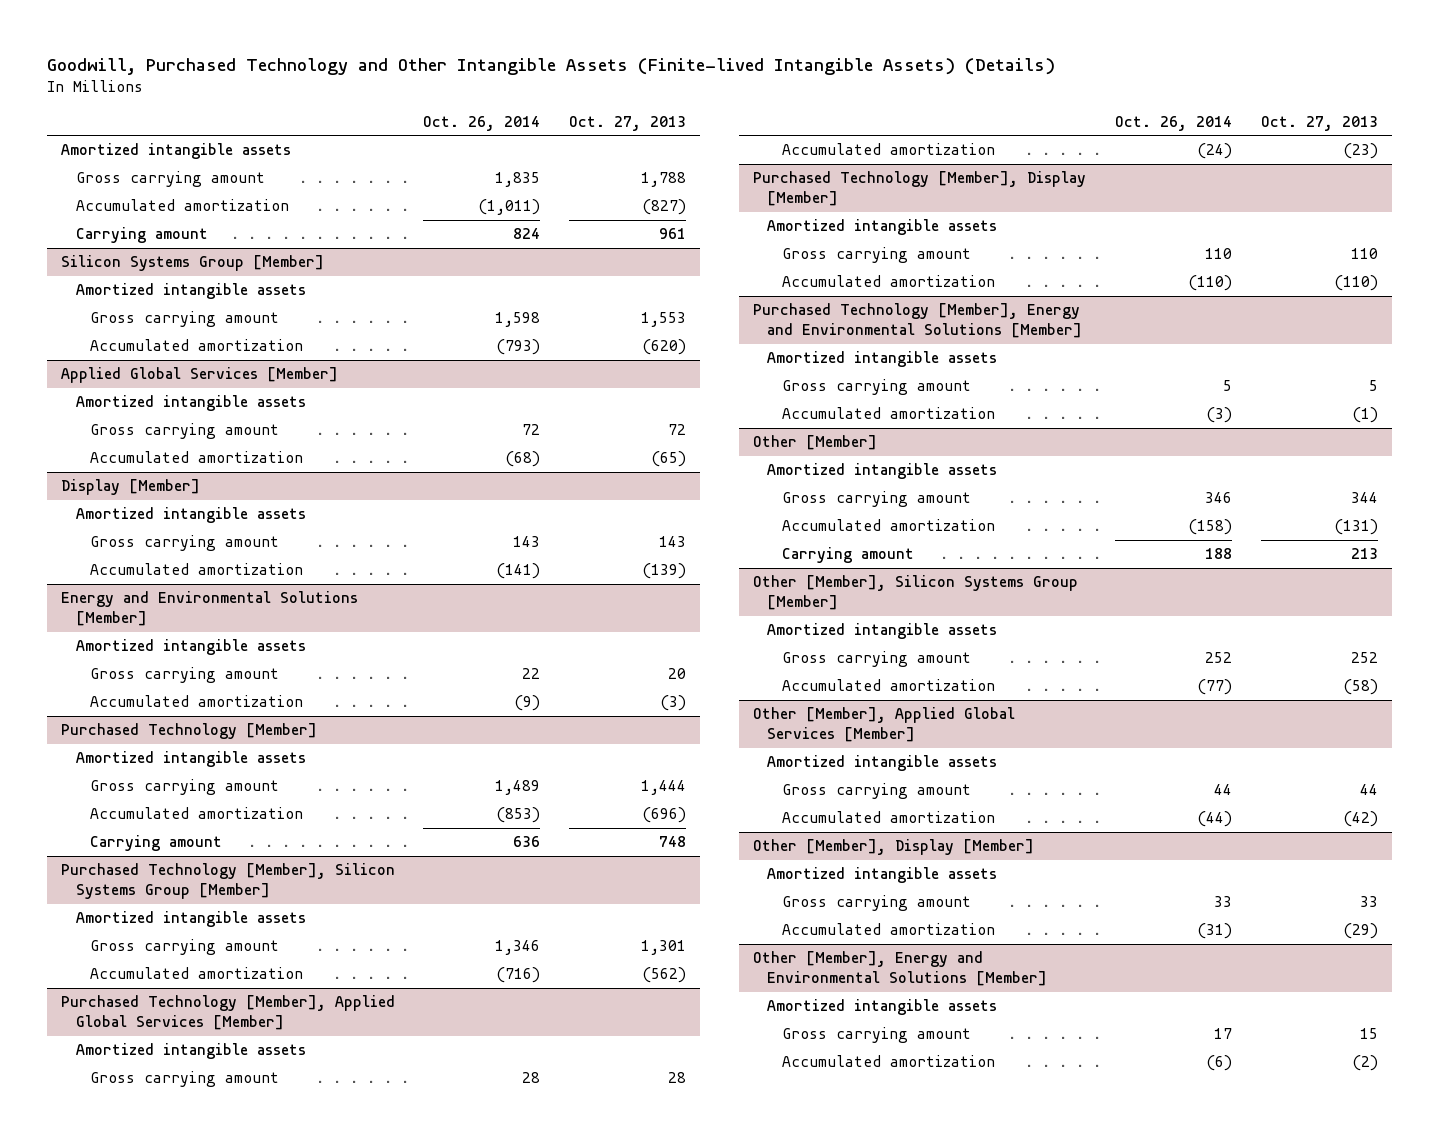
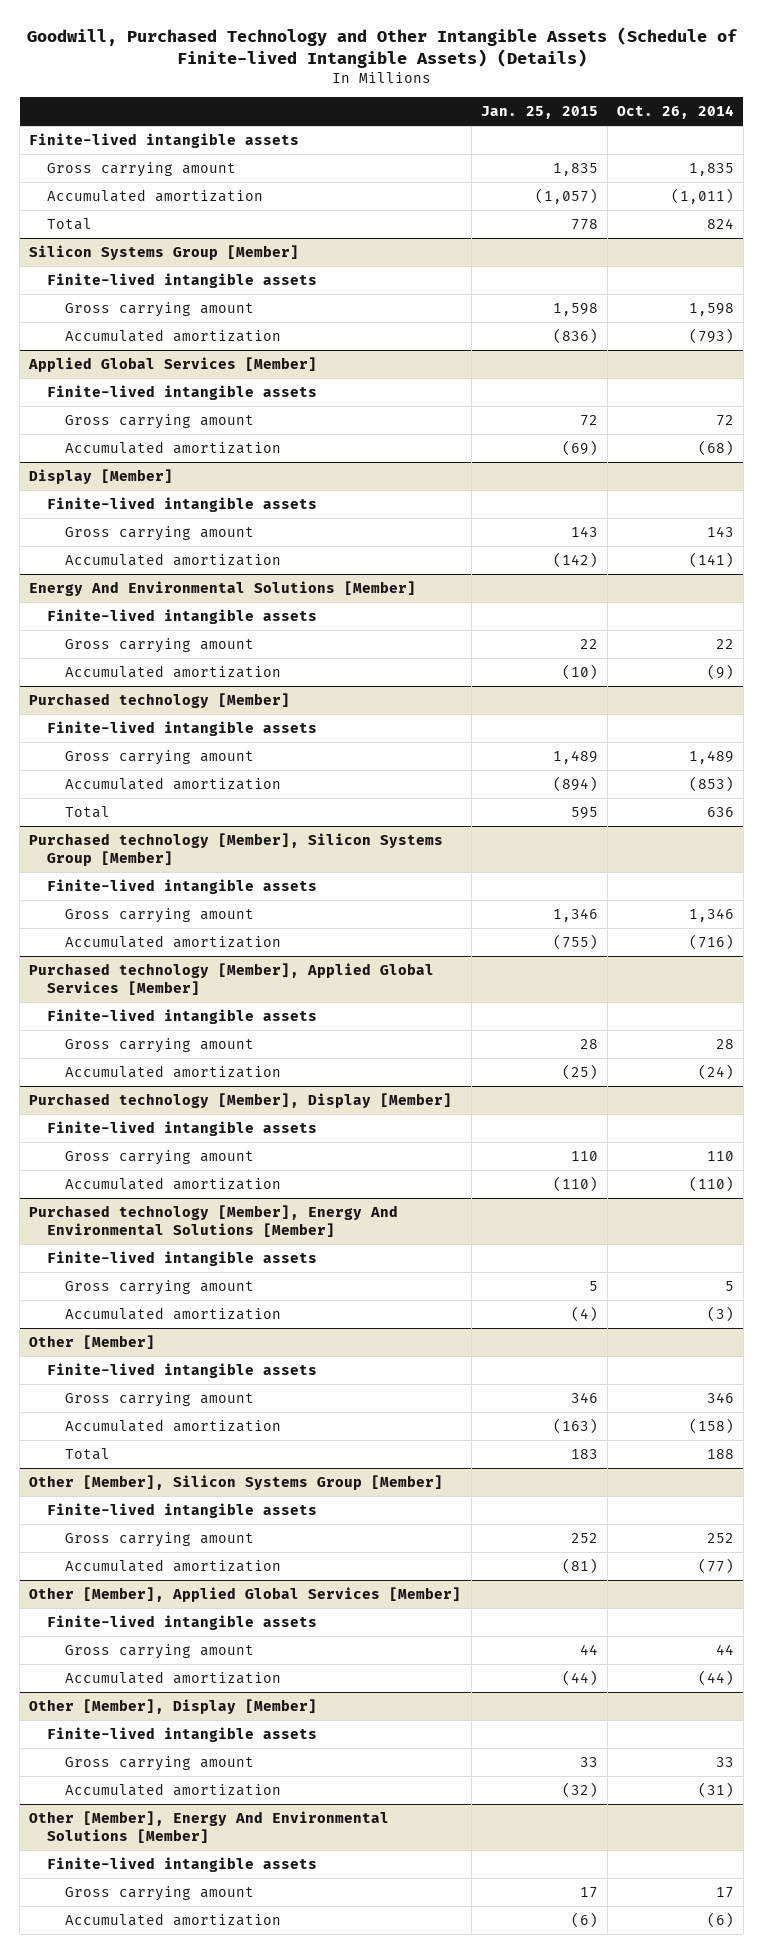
[46,58,1055,76] Goodwill, Purchased Technology and Other Intangible Assets (Finite-lived Intangible Assets) (Details) -> [26,26,737,69] Goodwill, Purchased Technology and Other Intangible Assets (Schedule of Finite-lived Intangible Assets) (Details)
[568,115,686,131] Oct. 27, 2013 -> none
none -> [480,106,598,120] Jan. 25, 2015
[61,143,292,160] Amortized intangible assets -> [29,132,300,148] Finite-lived intangible assets
[75,227,208,244] Carrying amount -> [47,217,93,230] Total
[75,283,306,300] Amortized intangible assets -> [47,272,318,288] Finite-lived intangible assets
[75,395,306,412] Amortized intangible assets -> [47,384,318,400] Finite-lived intangible assets
[75,507,306,524] Amortized intangible assets -> [47,496,318,512] Finite-lived intangible assets
[61,591,359,627] Energy and Environmental Solutions [Member] -> [29,580,417,596] Energy And Environmental Solutions [Member]
[75,639,306,656] Amortized intangible assets -> [47,608,318,624] Finite-lived intangible assets
[61,723,318,740] Purchased Technology [Member] -> [29,692,291,708] Purchased technology [Member]
[75,751,306,768] Amortized intangible assets -> [47,720,318,736] Finite-lived intangible assets
[90,835,223,852] Carrying amount -> [64,805,110,818] Total
[61,863,396,900] Purchased Technology [Member], Silicon Systems Group [Member] -> [29,832,444,866] Purchased technology [Member], Silicon Systems Group [Member]
[75,911,306,928] Amortized intangible assets -> [47,878,318,894] Finite-lived intangible assets
[61,995,396,1031] Purchased Technology [Member], Applied Global Services [Member] -> [29,962,435,995] Purchased technology [Member], Applied Global Services [Member]
[75,1043,306,1060] Amortized intangible assets -> [47,1008,318,1024] Finite-lived intangible assets
[752,171,1086,207] Purchased Technology [Member], Display [Member] -> [29,1092,453,1108] Purchased technology [Member], Display [Member]
[767,219,998,236] Amortized intangible assets -> [47,1120,318,1136] Finite-lived intangible assets
[752,303,1083,339] Purchased Technology [Member], Energy and Environmental Solutions [Member] -> [29,1204,399,1237] Purchased technology [Member], Energy And Environmental Solutions [Member]
[767,351,998,368] Amortized intangible assets -> [47,1250,318,1266] Finite-lived intangible assets
[767,463,998,480] Amortized intangible assets -> [47,1362,318,1378] Finite-lived intangible assets
[781,547,914,564] Carrying amount -> [64,1447,110,1460] Total
[767,623,998,640] Amortized intangible assets -> [47,1502,318,1518] Finite-lived intangible assets
[767,755,998,772] Amortized intangible assets -> [47,1614,318,1630] Finite-lived intangible assets
[767,867,998,884] Amortized intangible assets -> [47,1726,318,1742] Finite-lived intangible assets
[752,951,1048,987] Other [Member], Energy and Environmental Solutions [Member] -> [29,1810,390,1843] Other [Member], Energy And Environmental Solutions [Member]
[767,999,998,1016] Amortized intangible assets -> [47,1856,318,1872] Finite-lived intangible assets

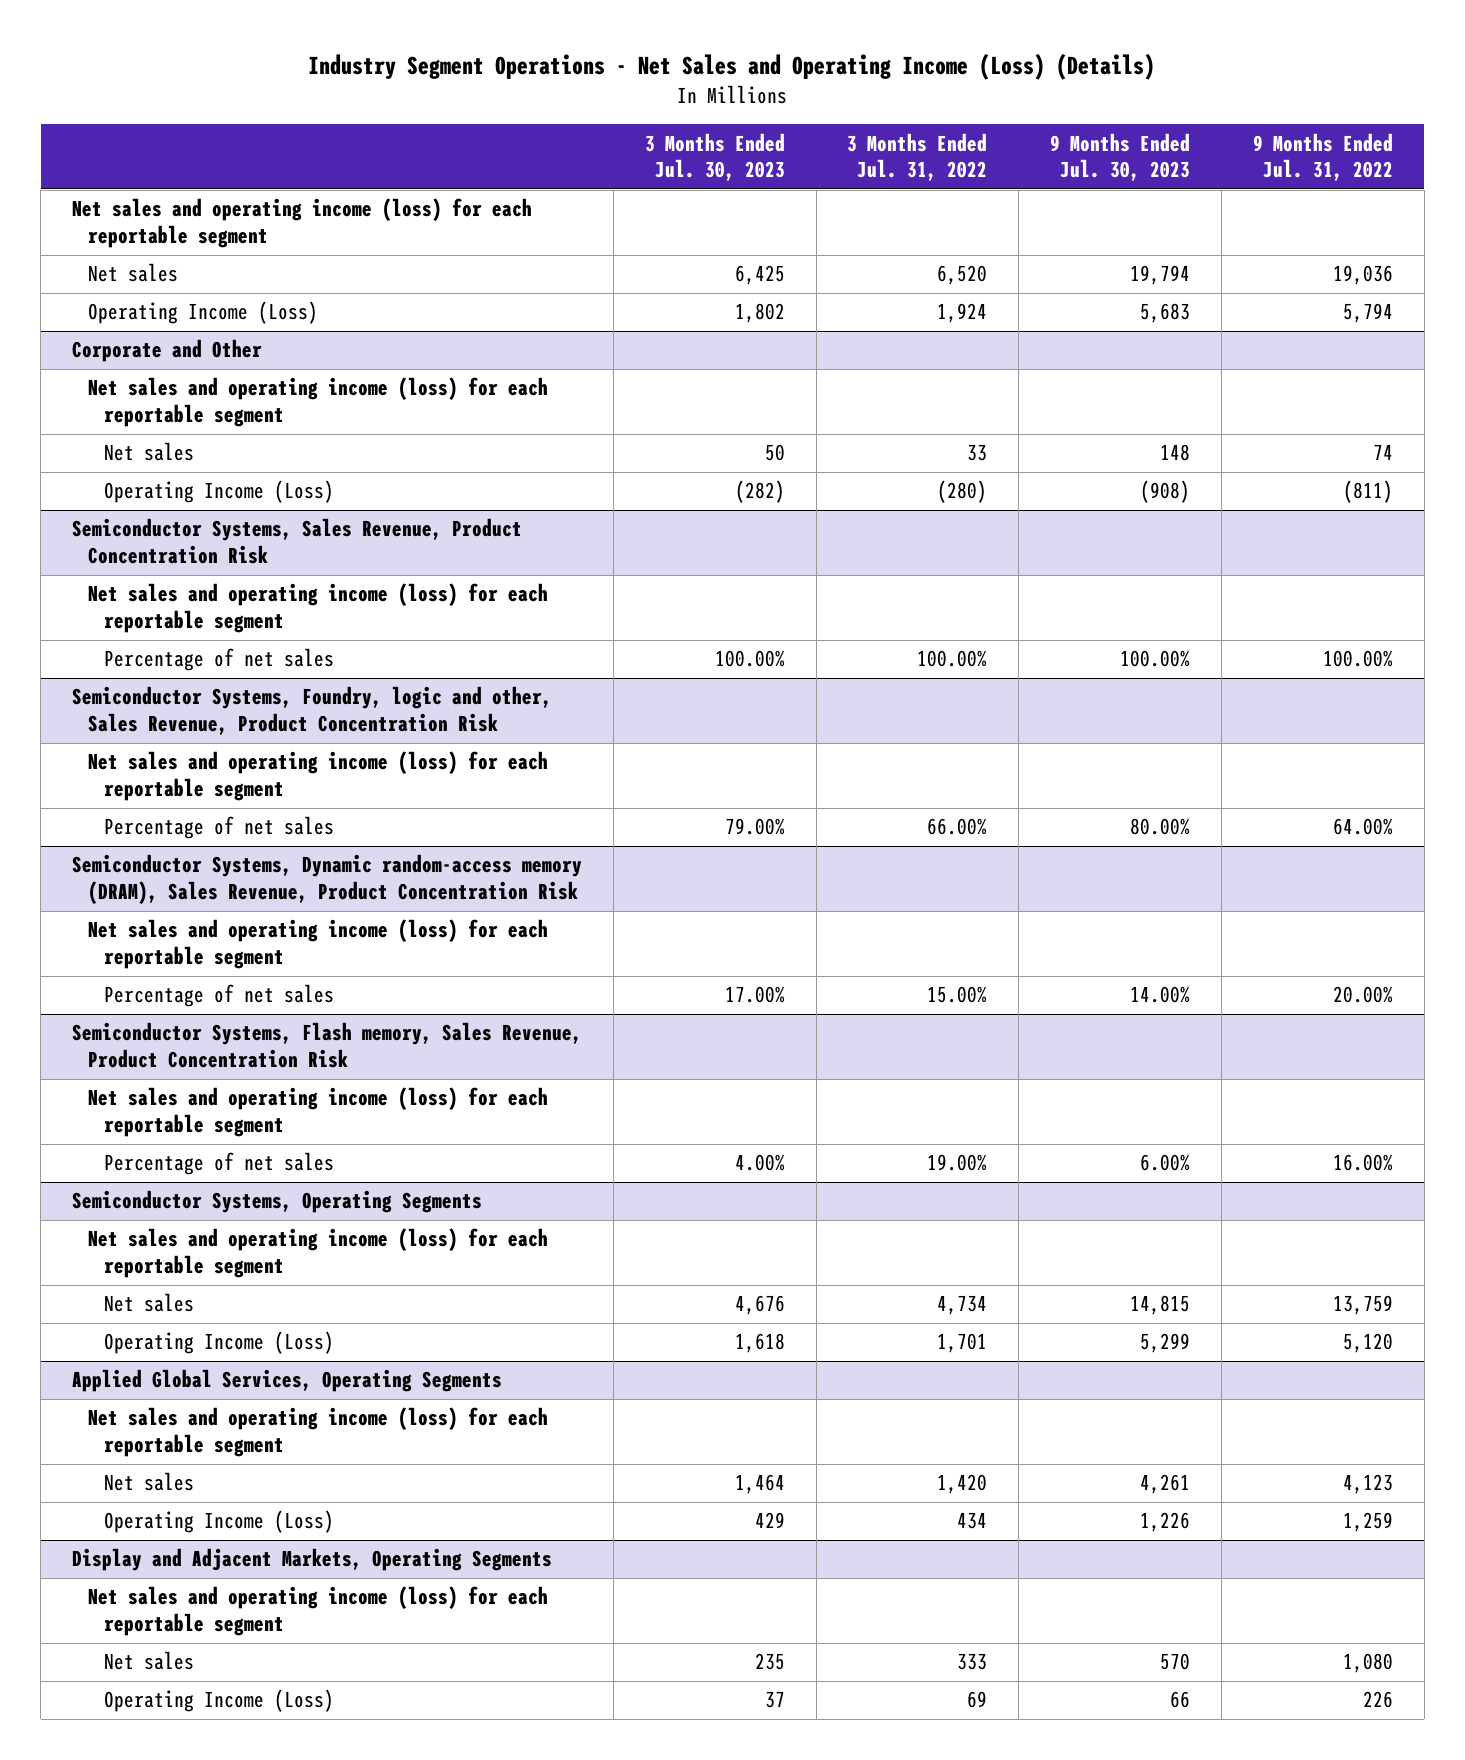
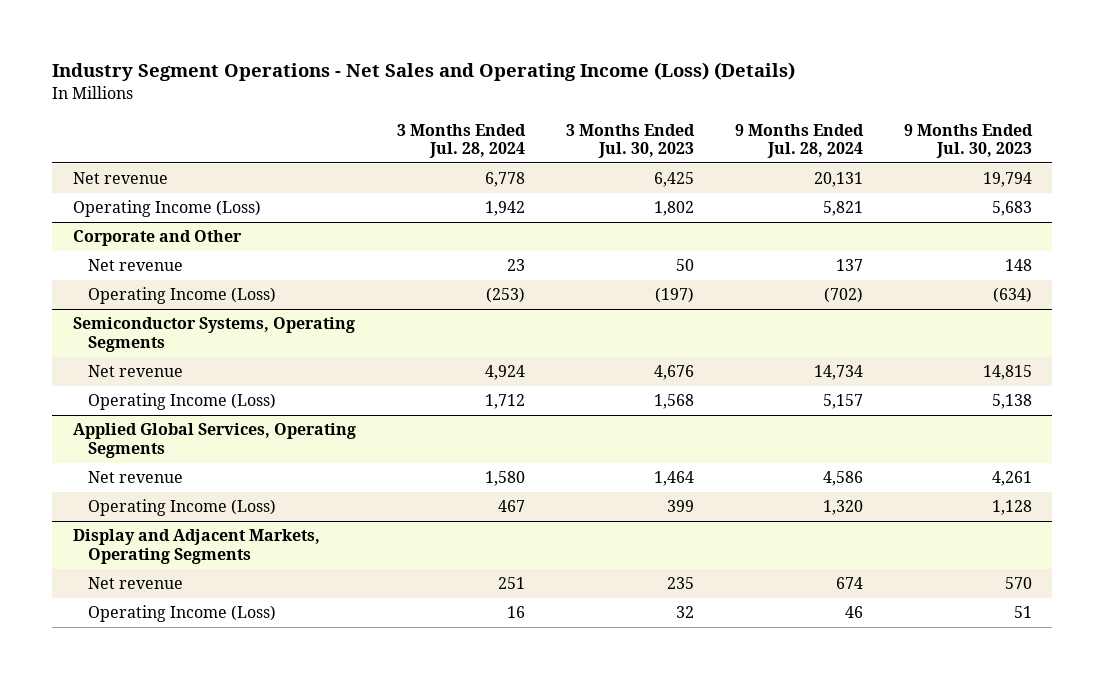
[847,132,988,182] 3 Months Ended Jul. 31, 2022 -> none
[1252,132,1393,182] 9 Months Ended Jul. 31, 2022 -> none
none -> [396,123,526,159] 3 Months Ended Jul. 28, 2024
none -> [734,123,864,159] 9 Months Ended Jul. 28, 2024
[71,198,532,249] Net sales and operating income (loss) for each reportable segment -> none
[88,263,179,283] Net sales -> [72,172,168,185] Net revenue
[88,377,549,428] Net sales and operating income (loss) for each reportable segment -> none
[71,518,522,565] Semiconductor Systems, Sales Revenue, Product Concentration Risk -> none
[88,583,549,634] Net sales and operating income (loss) for each reportable segment -> none
[104,648,335,672] Percentage of net sales -> none
[71,686,552,736] Semiconductor Systems, Foundry, logic and other, Sales Revenue, Product Concentration Risk -> none
[88,751,549,802] Net sales and operating income (loss) for each reportable segment -> none
[104,816,335,840] Percentage of net sales -> none
[71,854,582,905] Semiconductor Systems, Dynamic random-access memory (DRAM), Sales Revenue, Product Concentration Risk -> none
[88,919,549,970] Net sales and operating income (loss) for each reportable segment -> none
[104,984,335,1008] Percentage of net sales -> none
[71,1022,582,1069] Semiconductor Systems, Flash memory, Sales Revenue, Product Concentration Risk -> none
[88,1087,549,1138] Net sales and operating income (loss) for each reportable segment -> none
[104,1152,335,1176] Percentage of net sales -> none
[104,442,195,462] Net sales -> [87,259,183,272] Net revenue
[734,480,785,504] (282) -> [654,287,694,304] (197)
[1140,480,1191,504] (908) -> [992,287,1032,304] (634)
[88,1228,549,1279] Net sales and operating income (loss) for each reportable segment -> none
[104,1293,195,1313] Net sales -> [87,365,183,378] Net revenue
[734,1333,785,1354] 1,618 -> [653,394,694,410] 1,568
[1140,1333,1191,1354] 5,299 -> [991,394,1032,410] 5,138
[88,1407,549,1458] Net sales and operating income (loss) for each reportable segment -> none
[104,1472,195,1492] Net sales -> [87,471,183,484] Net revenue
[754,1512,785,1529] 429 -> [666,500,694,513] 399
[1140,1512,1191,1533] 1,226 -> [991,500,1032,516] 1,128
[88,1586,549,1637] Net sales and operating income (loss) for each reportable segment -> none
[104,1651,195,1671] Net sales -> [87,577,183,590] Net revenue
[764,1691,785,1709] 37 -> [675,606,694,619] 32
[1170,1691,1191,1709] 66 -> [1013,606,1032,619] 51

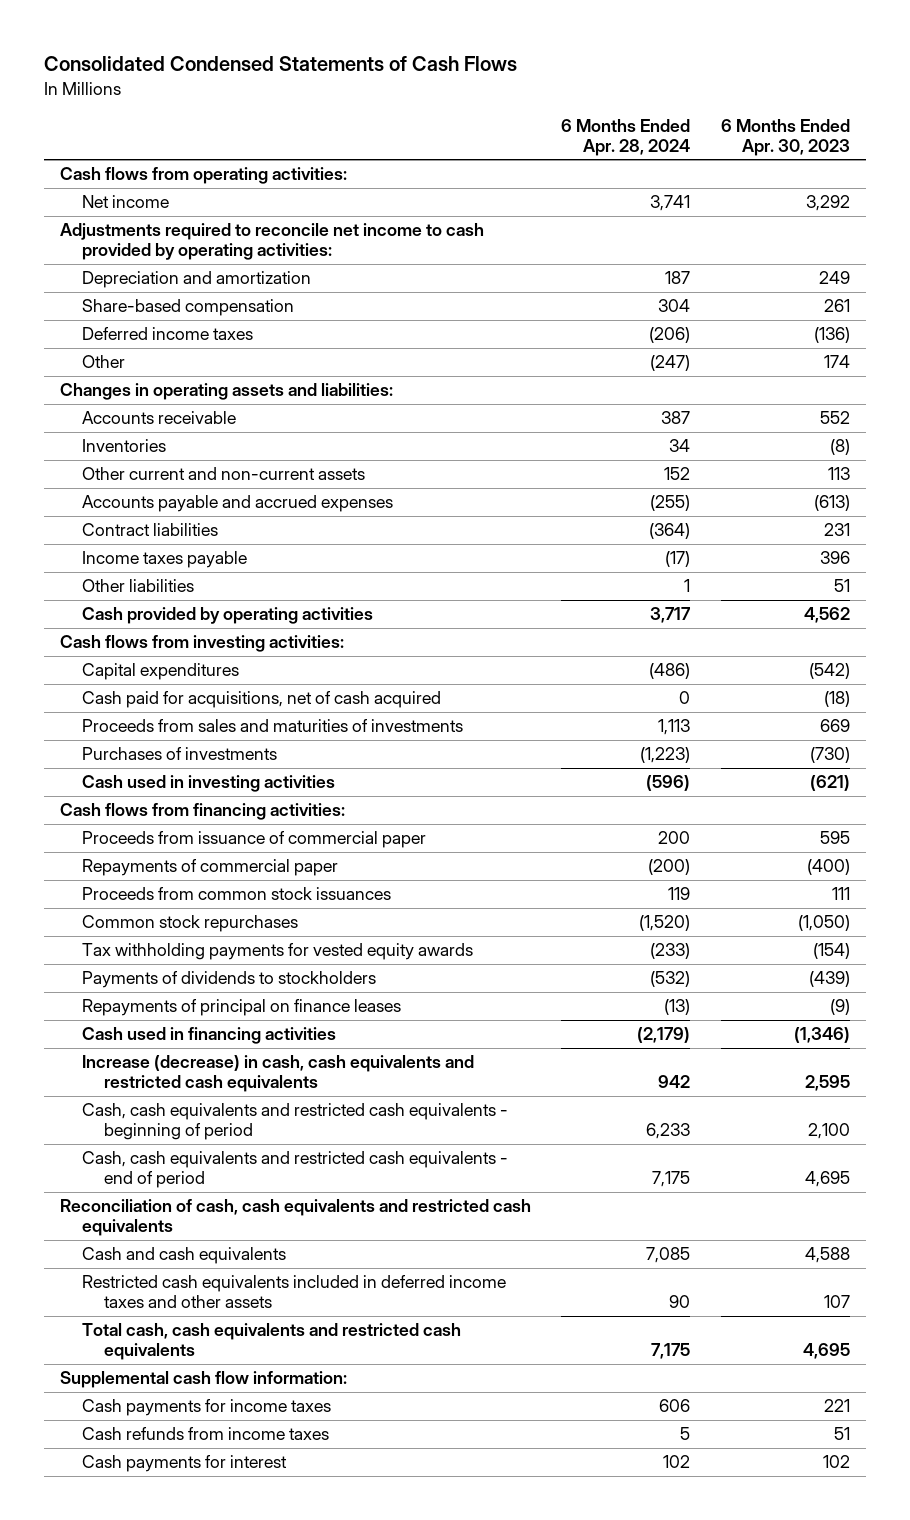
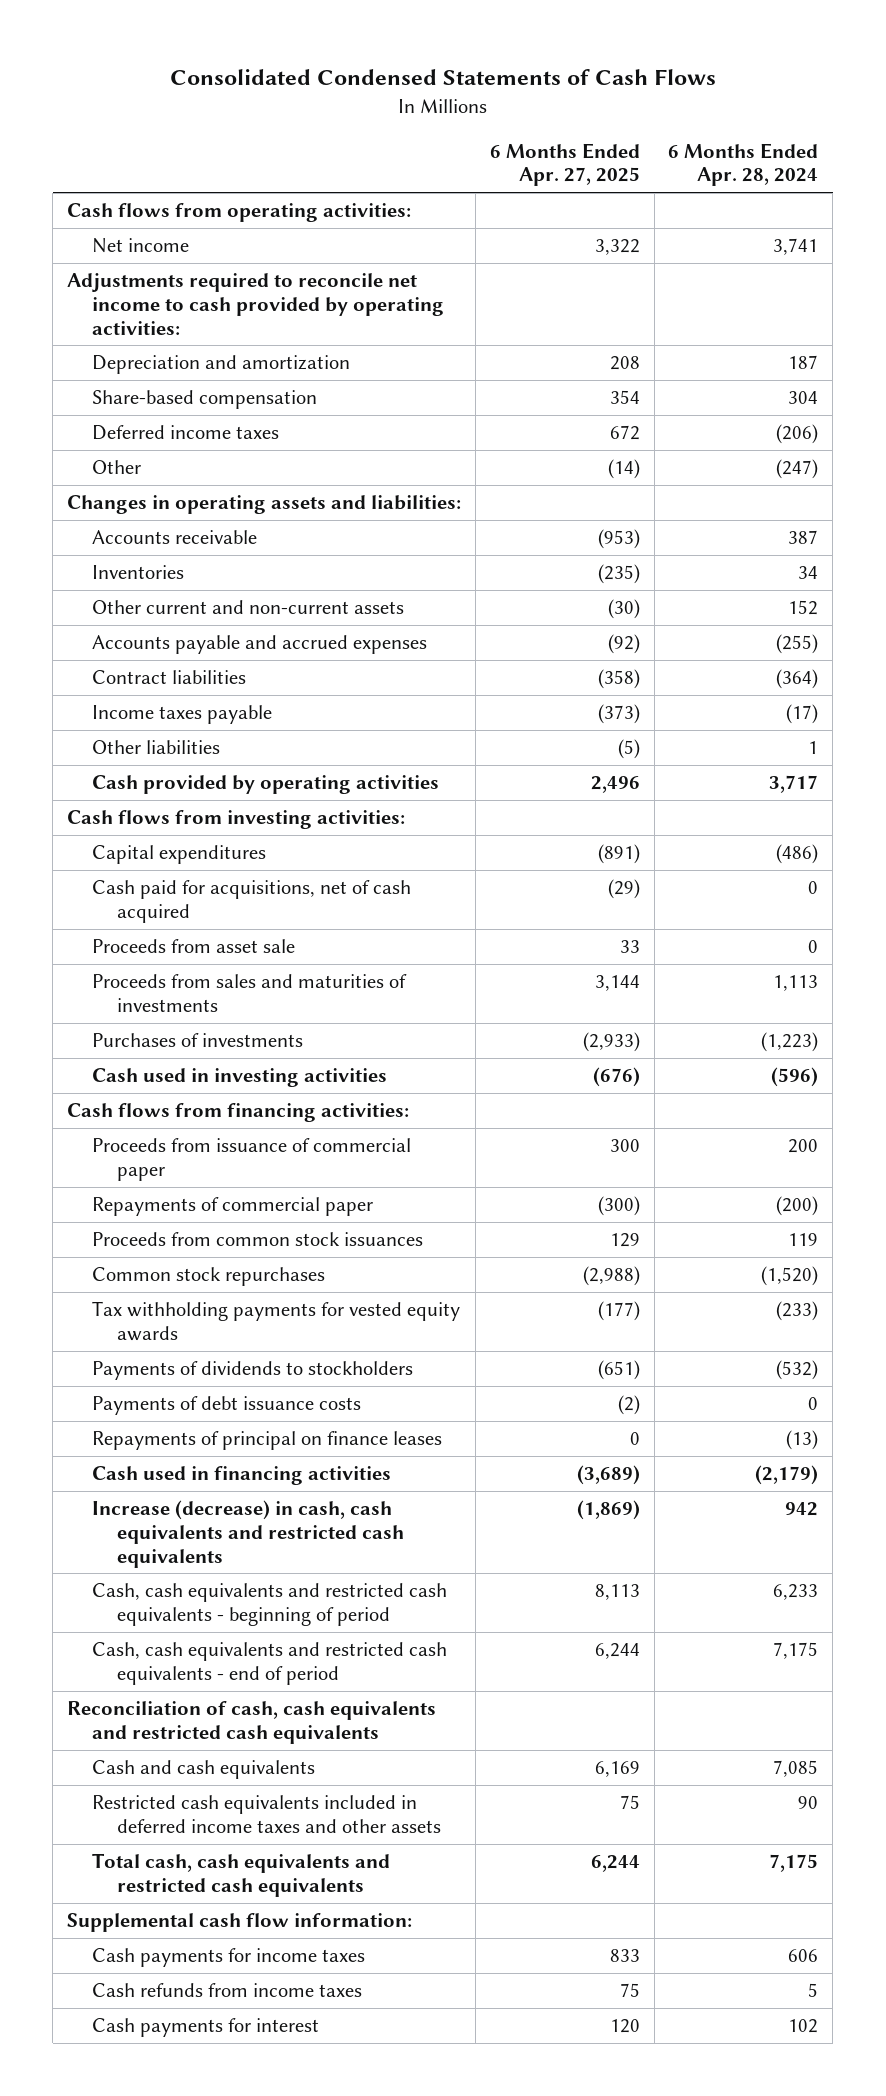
[721,118,851,156] 6 Months Ended Apr. 30, 2023 -> none
none -> [489,142,640,187] 6 Months Ended Apr. 27, 2025
none -> [92,939,296,954] Proceeds from asset sale
none -> [92,1396,362,1416] Payments of debt issuance costs

